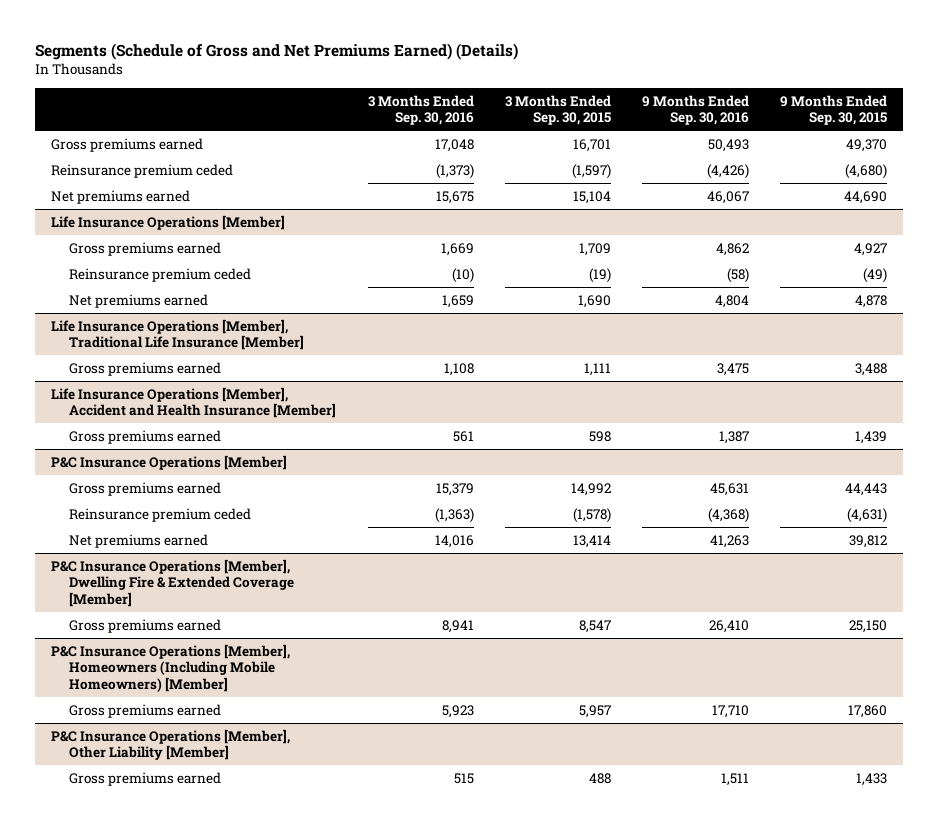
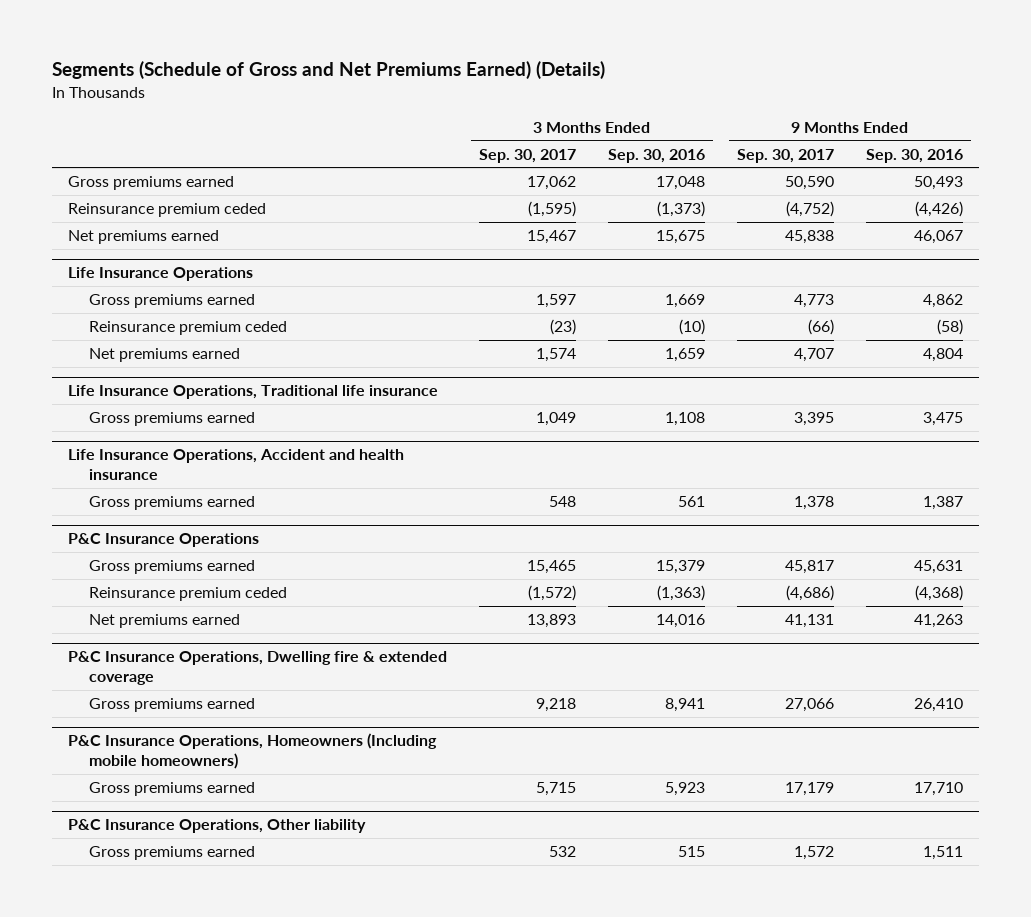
[504,94,611,126] 3 Months Ended Sep. 30, 2015 -> none
[780,94,888,126] 9 Months Ended Sep. 30, 2015 -> none
none -> [478,148,576,163] Sep. 30, 2017
none -> [737,148,835,163] Sep. 30, 2017
[50,214,285,230] Life Insurance Operations [Member] -> [67,267,253,282] Life Insurance Operations
[50,318,305,351] Life Insurance Operations [Member], Traditional Life Insurance [Member] -> [67,385,438,400] Life Insurance Operations, Traditional life insurance
[50,386,337,419] Life Insurance Operations [Member], Accident and Health Insurance [Member] -> [67,449,404,481] Life Insurance Operations, Accident and health insurance
[50,454,287,470] P&C Insurance Operations [Member] -> [67,533,259,548] P&C Insurance Operations
[50,558,295,607] P&C Insurance Operations [Member], Dwelling Fire & Extended Coverage [Member] -> [67,651,447,686] P&C Insurance Operations, Dwelling fire & extended coverage
[50,643,290,692] P&C Insurance Operations [Member], Homeowners (Including Mobile Homeowners) [Member] -> [67,733,437,770] P&C Insurance Operations, Homeowners (Including mobile homeowners)
[50,728,290,761] P&C Insurance Operations [Member], Other Liability [Member] -> [67,819,366,834] P&C Insurance Operations, Other liability

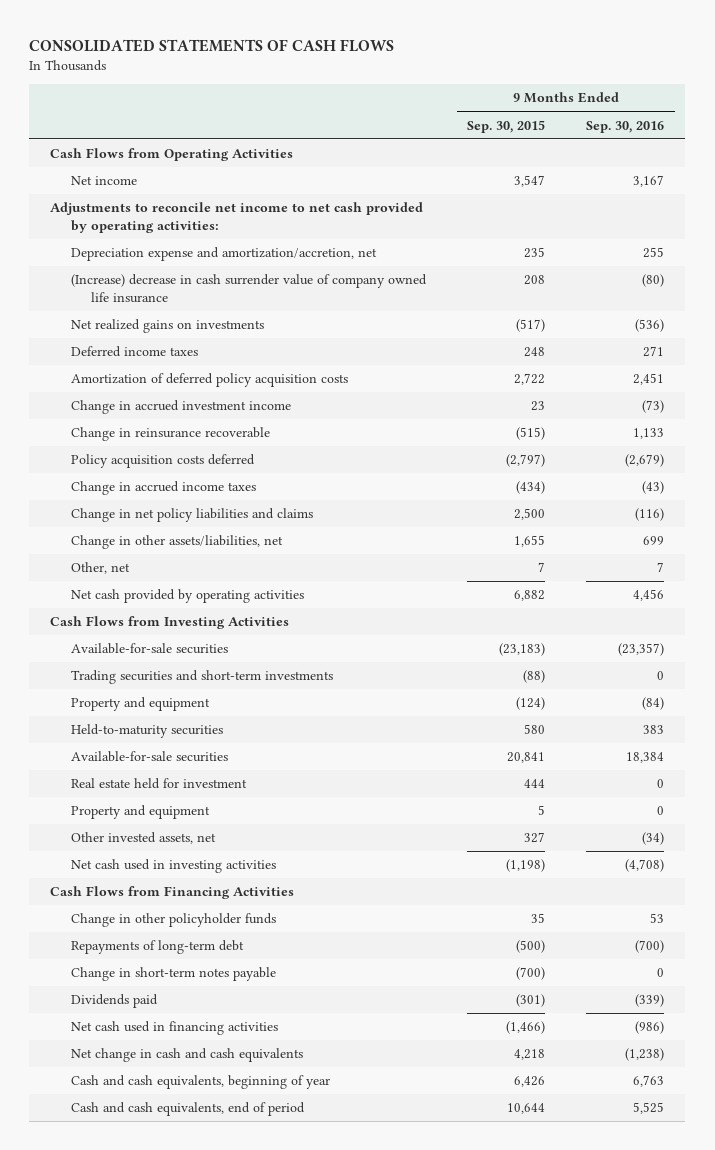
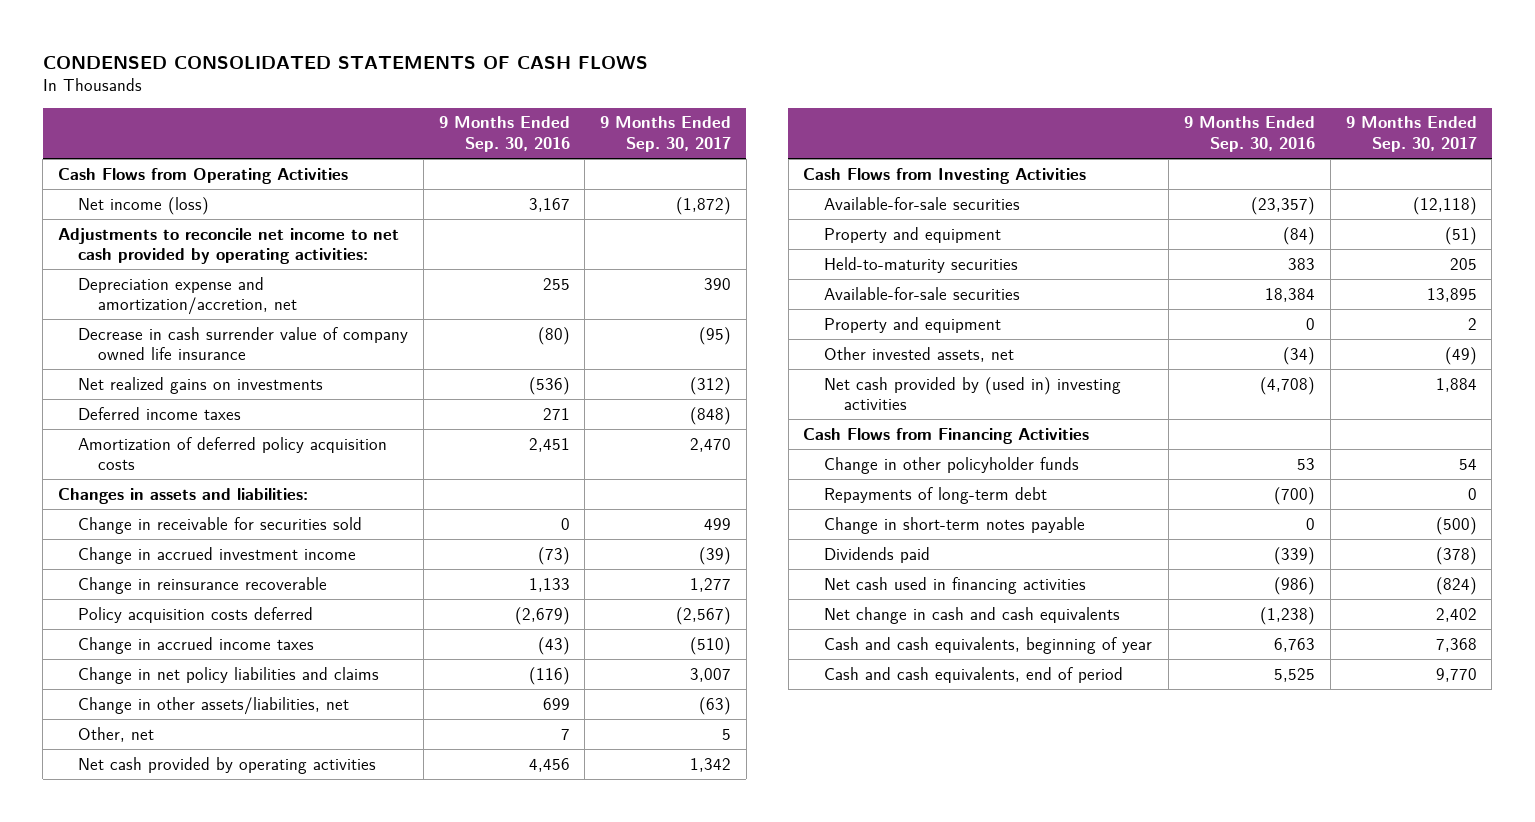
[29,39,395,53] CONSOLIDATED STATEMENTS OF CASH FLOWS -> [42,55,648,69] CONDENSED CONSOLIDATED STATEMENTS OF CASH FLOWS
[466,119,545,133] Sep. 30, 2015 -> none
none -> [600,116,732,153] 9 Months Ended Sep. 30, 2017
[70,176,137,186] Net income -> [78,196,210,215] Net income (loss)
[70,274,427,303] (Increase) decrease in cash surrender value of company owned life insurance -> [78,326,409,361] Decrease in cash surrender value of company owned life insurance
none -> [57,487,308,504] Changes in assets and liabilities:
none -> [78,516,363,534] Change in receivable for securities sold
[70,670,333,685] Trading securities and short-term investments -> none
[70,778,247,790] Real estate held for investment -> none
[70,859,276,874] Net cash used in investing activities -> [823,376,1121,411] Net cash provided by (used in) investing activities

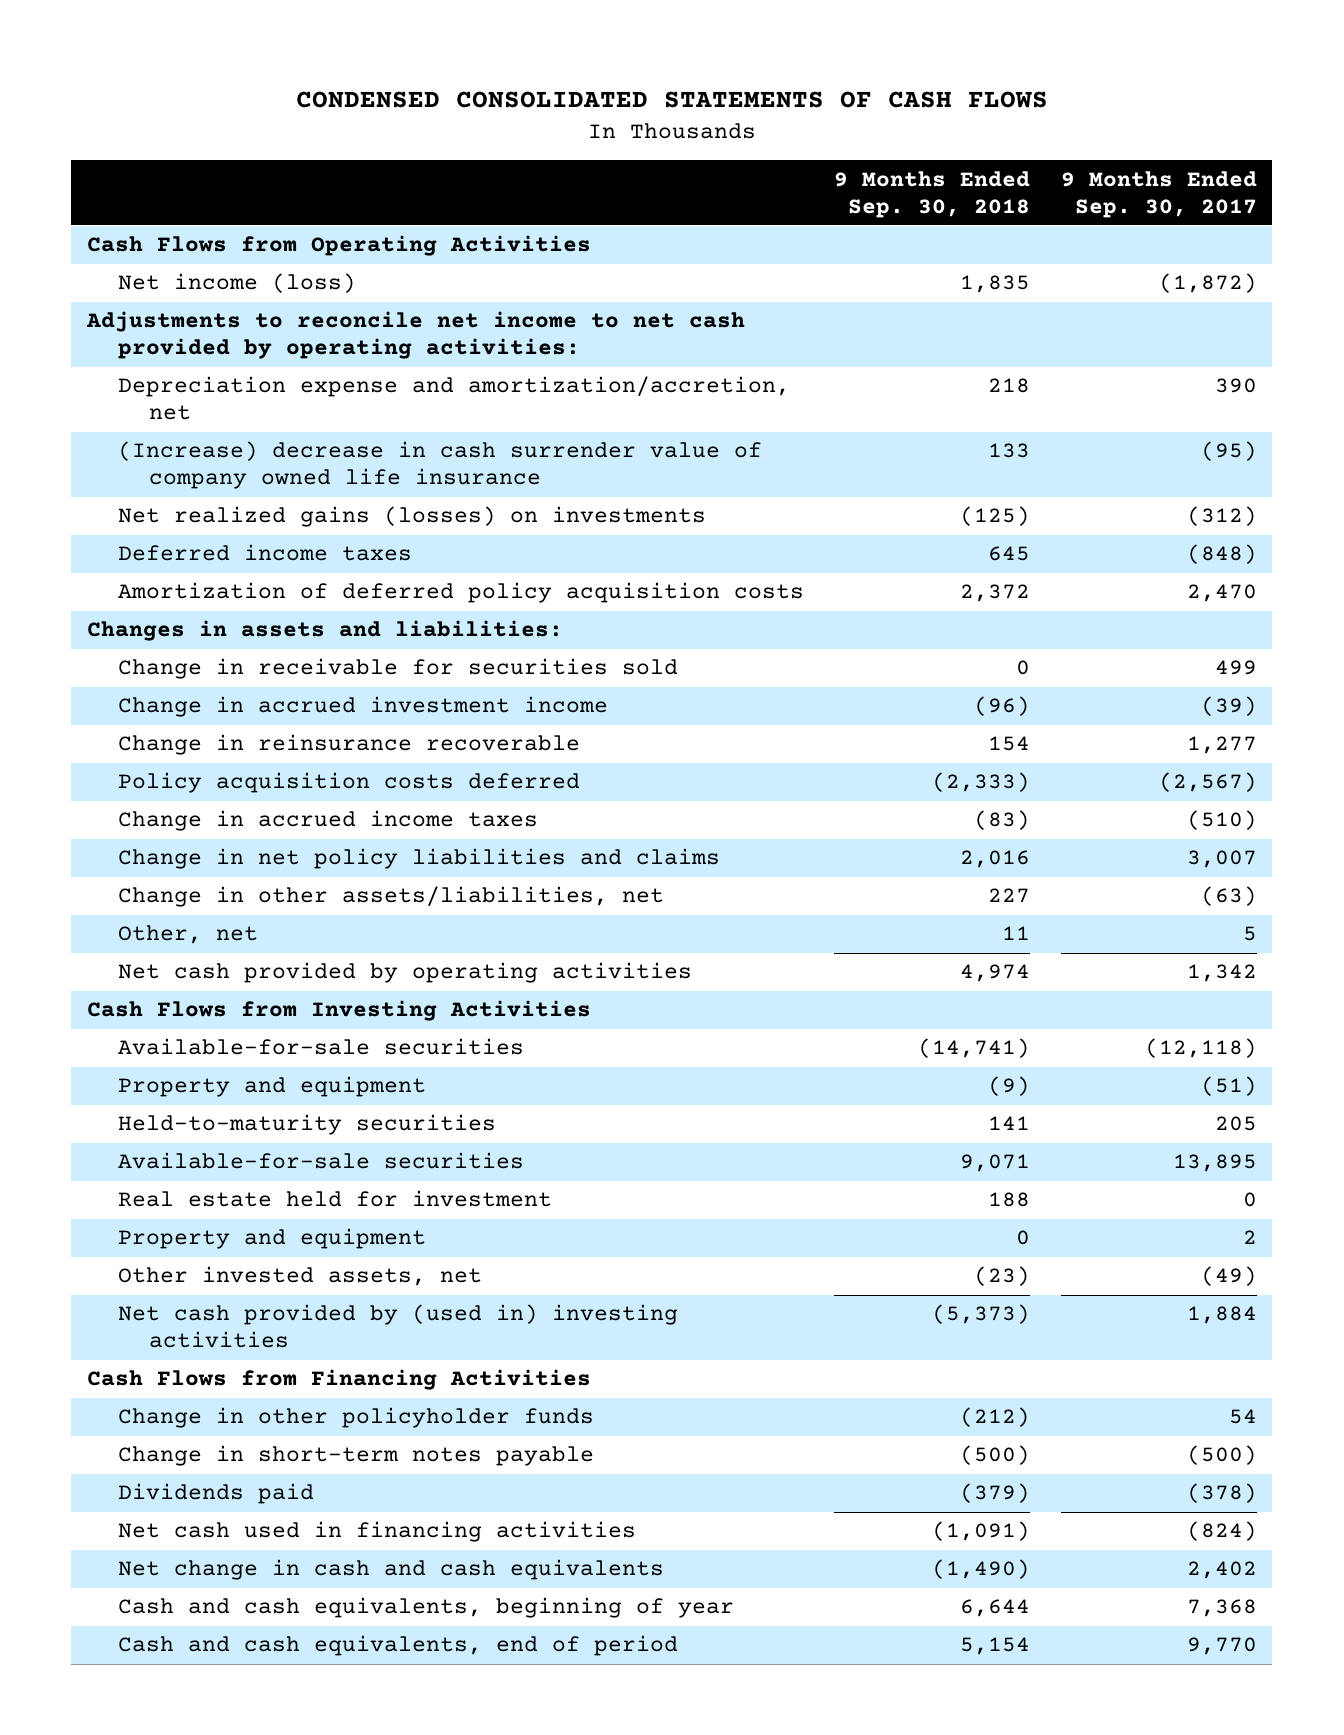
[438,116,570,153] 9 Months Ended Sep. 30, 2016 -> none
none -> [834,170,1031,218] 9 Months Ended Sep. 30, 2018
[78,326,409,361] Decrease in cash surrender value of company owned life insurance -> [117,441,762,490] (Increase) decrease in cash surrender value of company owned life insurance
[78,376,324,394] Net realized gains on investments -> [117,506,706,528] Net realized gains (losses) on investments
none -> [117,1190,552,1208] Real estate held for investment
[823,486,1047,504] Repayments of long-term debt -> none

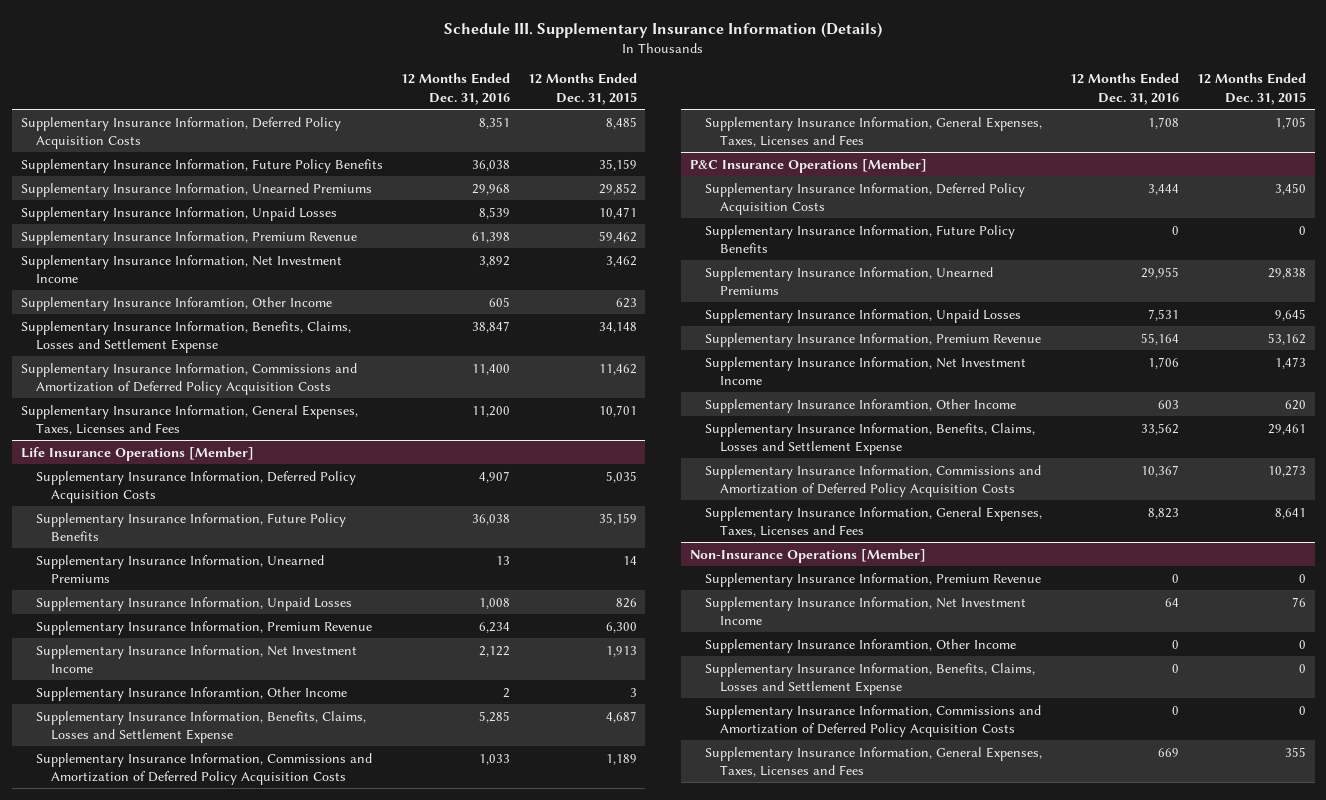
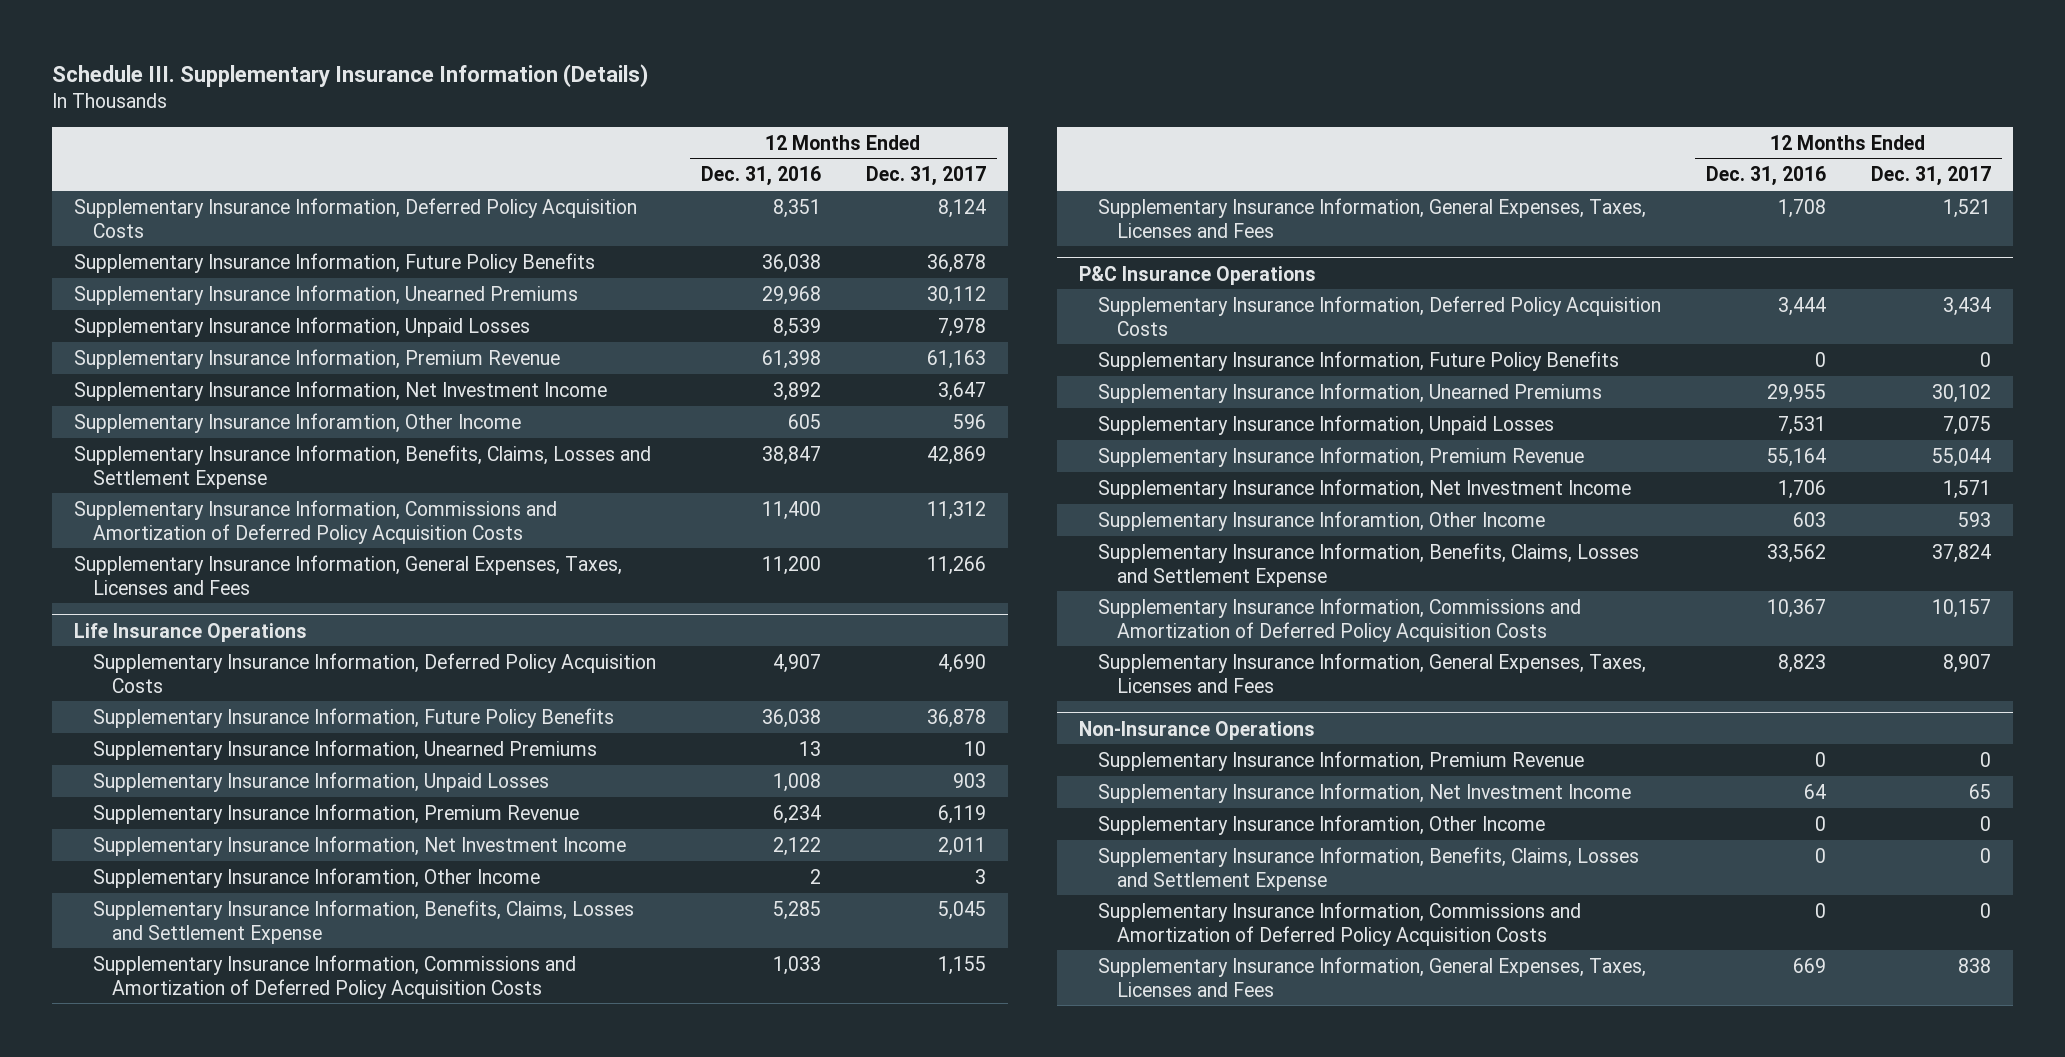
[527,73,637,105] 12 Months Ended Dec. 31, 2015 -> none
none -> [865,166,986,187] Dec. 31, 2017
[20,446,254,461] Life Insurance Operations [Member] -> [74,622,308,642] Life Insurance Operations
[689,158,927,173] P&C Insurance Operations [Member] -> [1078,265,1316,285] P&C Insurance Operations
[689,548,926,563] Non-Insurance Operations [Member] -> [1078,720,1315,740] Non-Insurance Operations

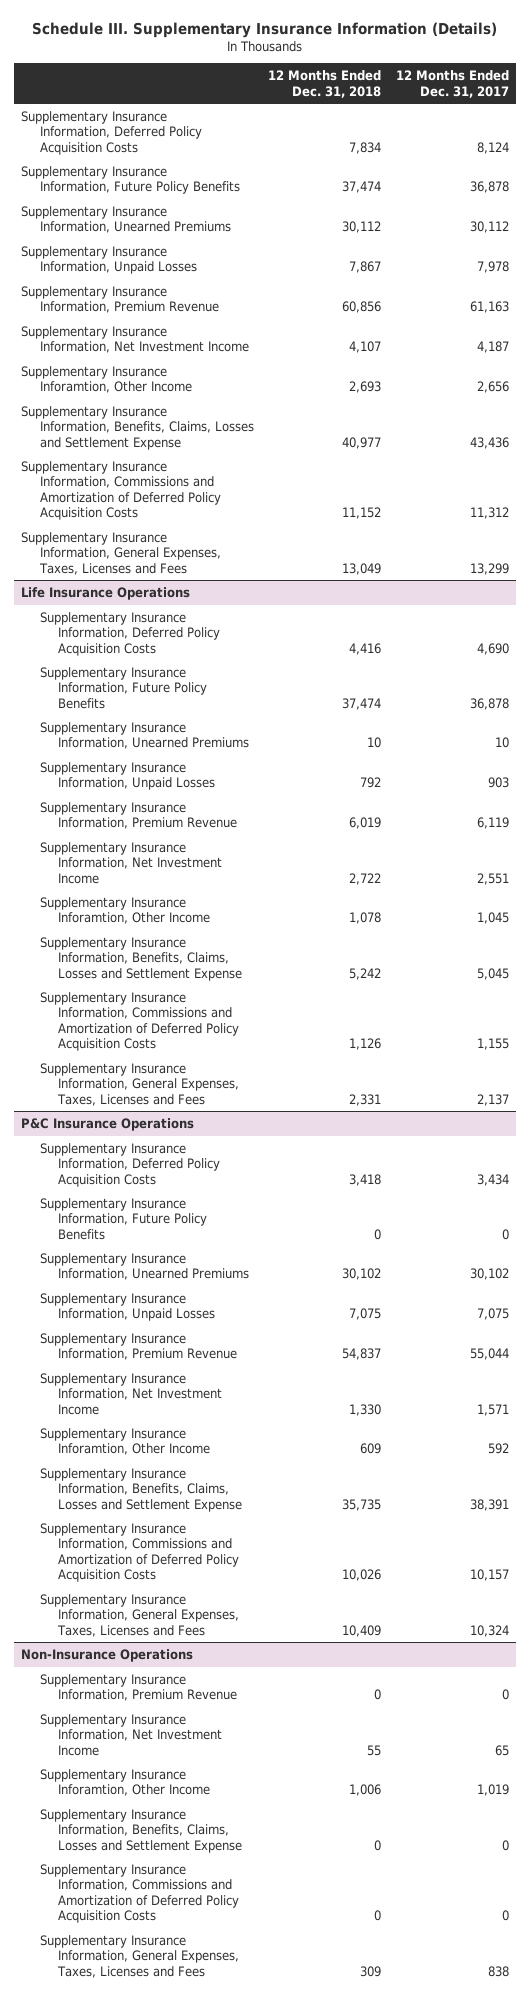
[701,166,822,187] Dec. 31, 2016 -> none
none -> [268,70,382,98] 12 Months Ended Dec. 31, 2018
[937,381,986,401] 3,647 -> [477,341,510,354] 4,187
[952,413,986,429] 596 -> [477,381,510,394] 2,656
[926,445,986,465] 42,869 -> [470,436,510,449] 43,436
[926,555,986,575] 11,266 -> [470,562,510,575] 13,299
[937,836,986,856] 2,011 -> [477,872,510,885] 2,551
[974,868,986,884] 3 -> [477,912,510,925] 1,045
[1942,198,1991,218] 1,521 -> [477,1093,510,1106] 2,137
[1957,511,1991,527] 593 -> [488,1443,510,1455] 592
[1931,543,1991,563] 37,824 -> [470,1498,510,1511] 38,391
[1942,653,1991,673] 8,907 -> [470,1624,510,1637] 10,324
[1979,815,1991,831] 0 -> [477,1784,510,1797] 1,019

